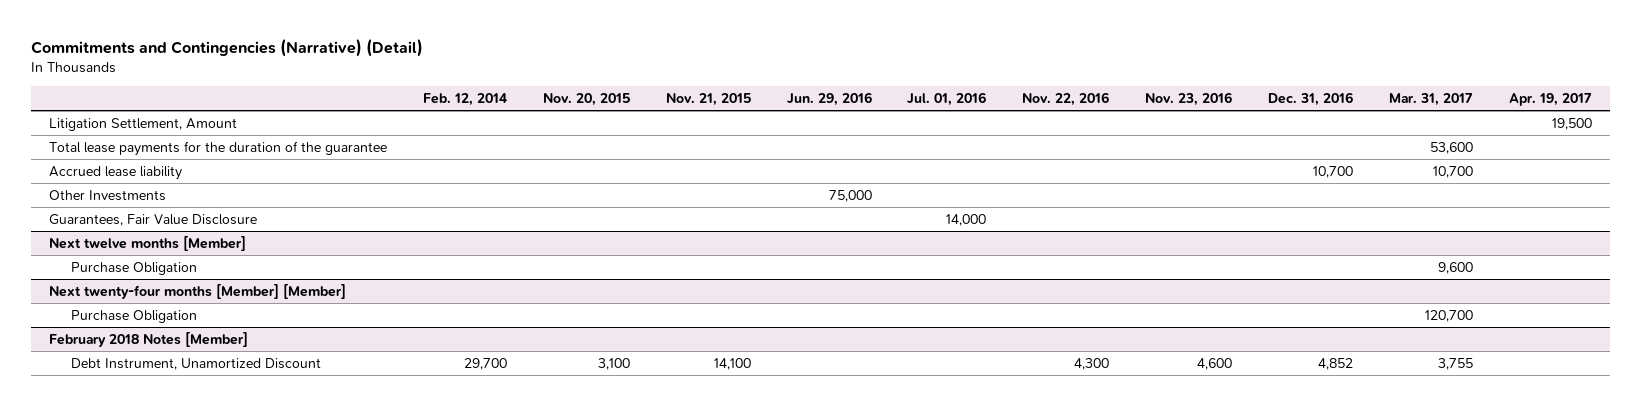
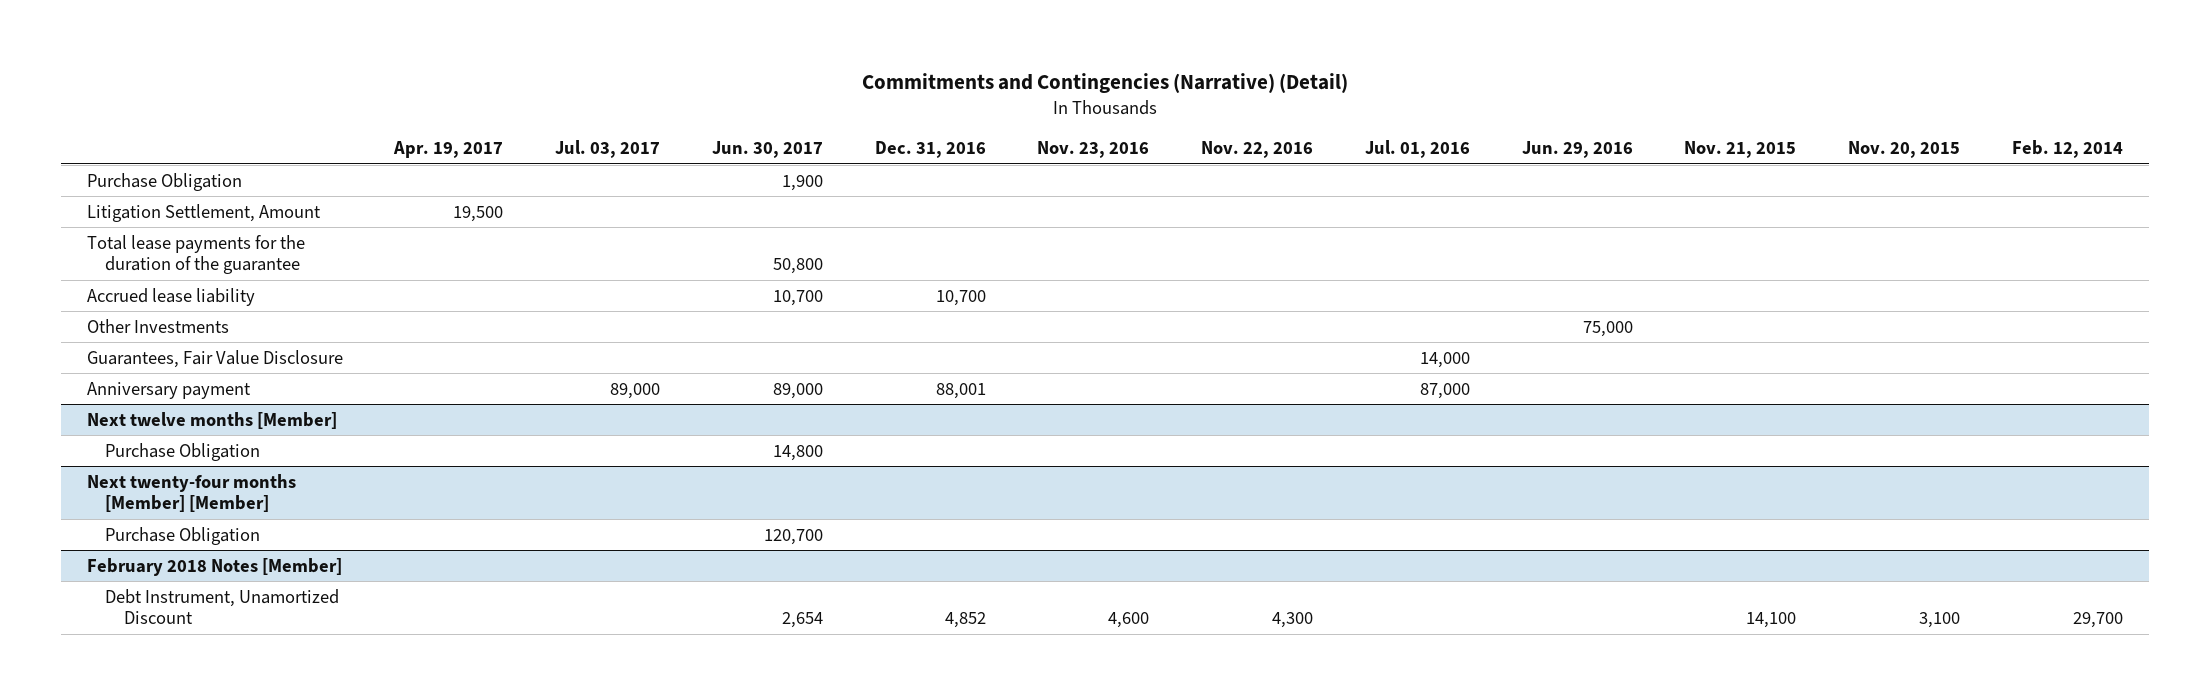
[1388,93,1473,107] Mar. 31, 2017 -> none
none -> [555,140,661,159] Jul. 03, 2017
none -> [711,141,823,159] Jun. 30, 2017
none -> [86,172,242,191] Purchase Obligation
none -> [86,381,251,399] Anniversary payment

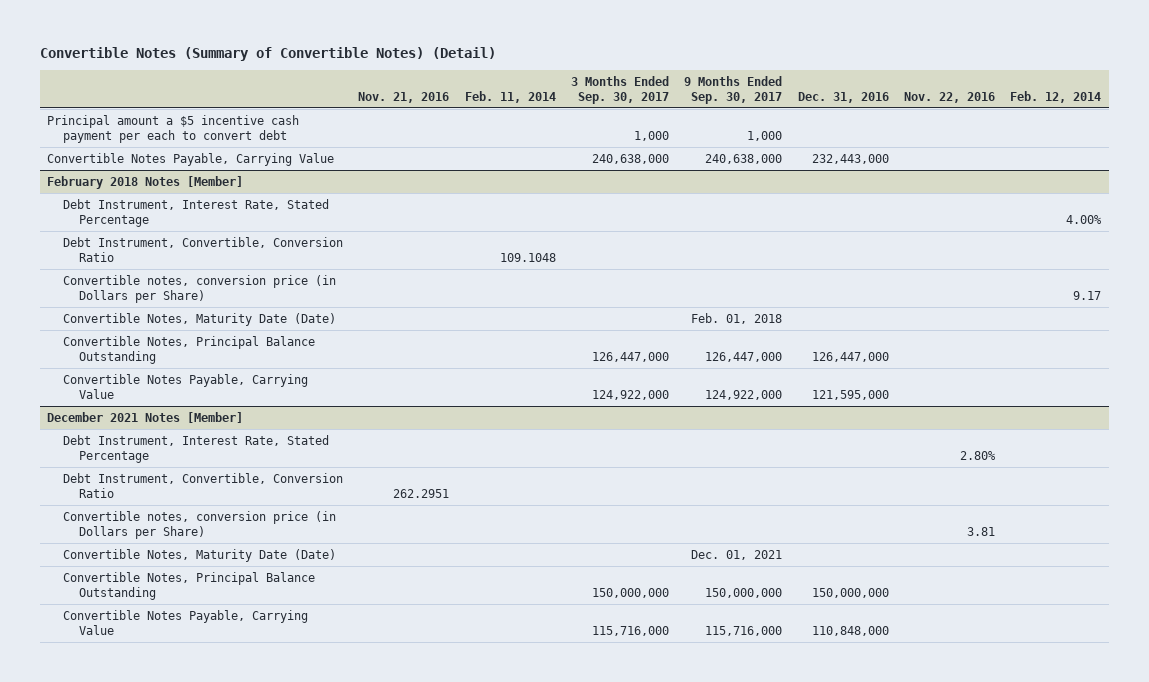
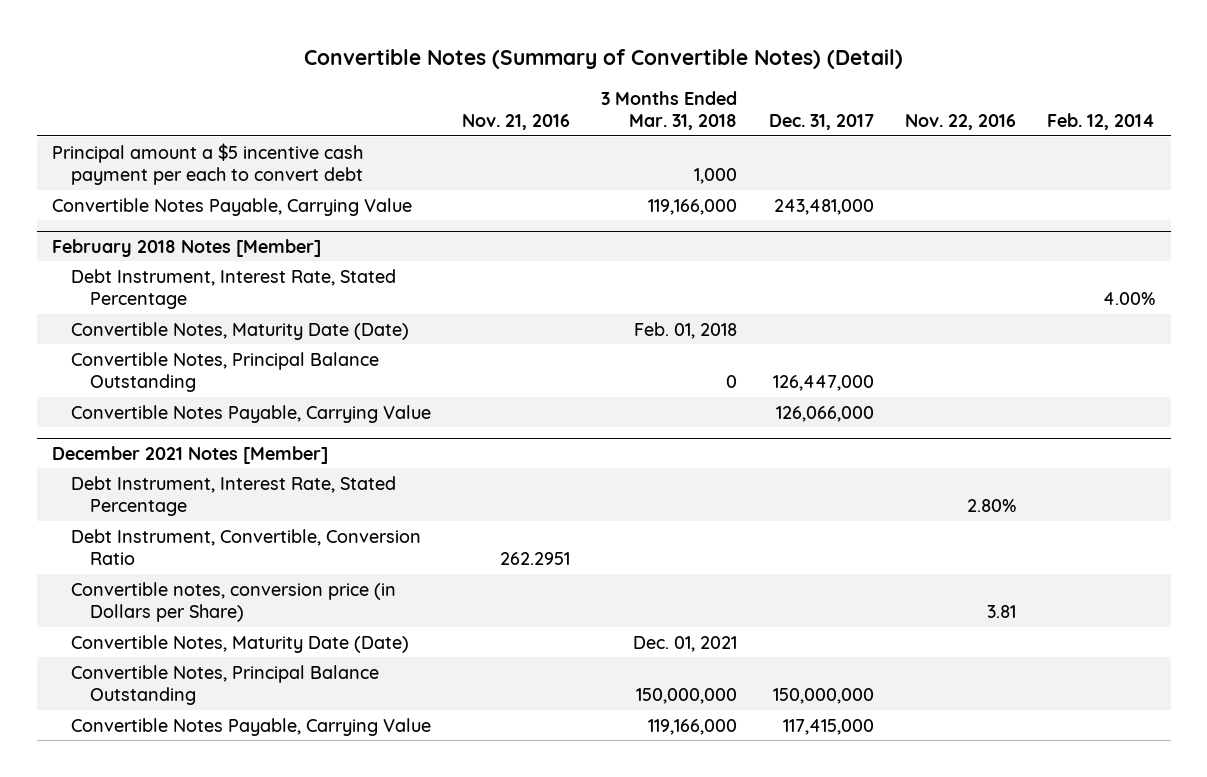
[464,90,556,103] Feb. 11, 2014 -> none
[571,75,670,104] 3 Months Ended Sep. 30, 2017 -> none
[684,75,783,104] 9 Months Ended Sep. 30, 2017 -> none
[797,91,889,103] Dec. 31, 2016 -> none
none -> [601,90,738,131] 3 Months Ended Mar. 31, 2018
none -> [768,114,874,131] Dec. 31, 2017
[63,236,344,262] Debt Instrument, Convertible, Conversion Ratio -> none
[63,274,337,303] Convertible notes, conversion price (in Dollars per Share) -> none

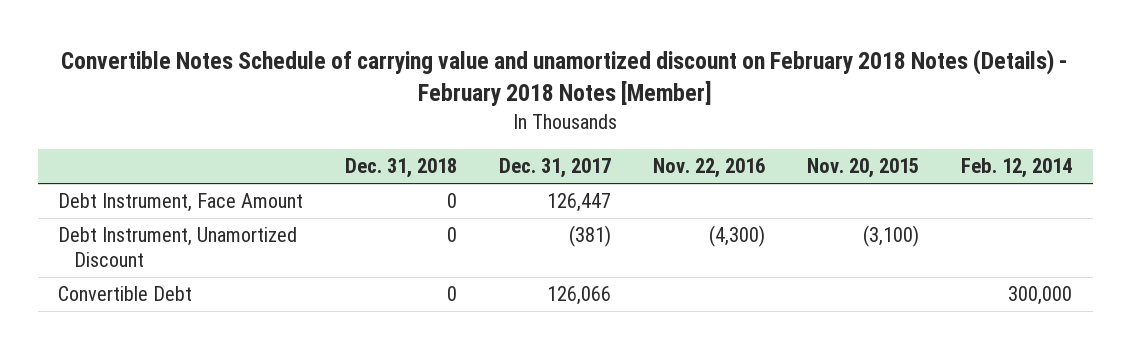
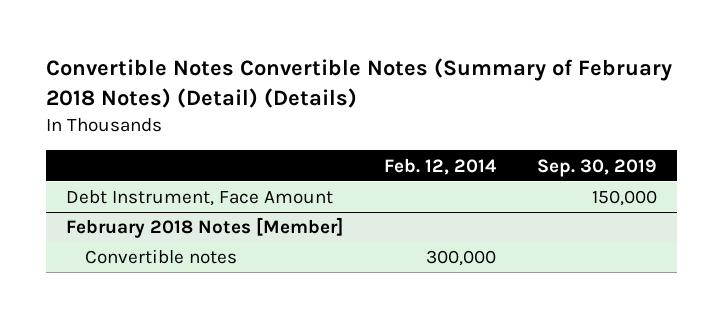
[61,49,1069,107] Convertible Notes Schedule of carrying value and unamortized discount on February 2018 Notes (Details) - February 2018 Notes [Member] -> [45,58,672,109] Convertible Notes Convertible Notes (Summary of February 2018 Notes) (Detail) (Details)
[345,158,458,179] Dec. 31, 2018 -> none
[499,158,612,179] Dec. 31, 2017 -> none
[653,158,766,179] Nov. 22, 2016 -> none
[806,158,919,179] Nov. 20, 2015 -> none
none -> [536,158,657,177] Sep. 30, 2019
[58,227,298,267] Debt Instrument, Unamortized Discount -> none
[58,286,193,302] Convertible Debt -> none
none -> [65,217,343,239] February 2018 Notes [Member]
none -> [85,249,238,265] Convertible notes

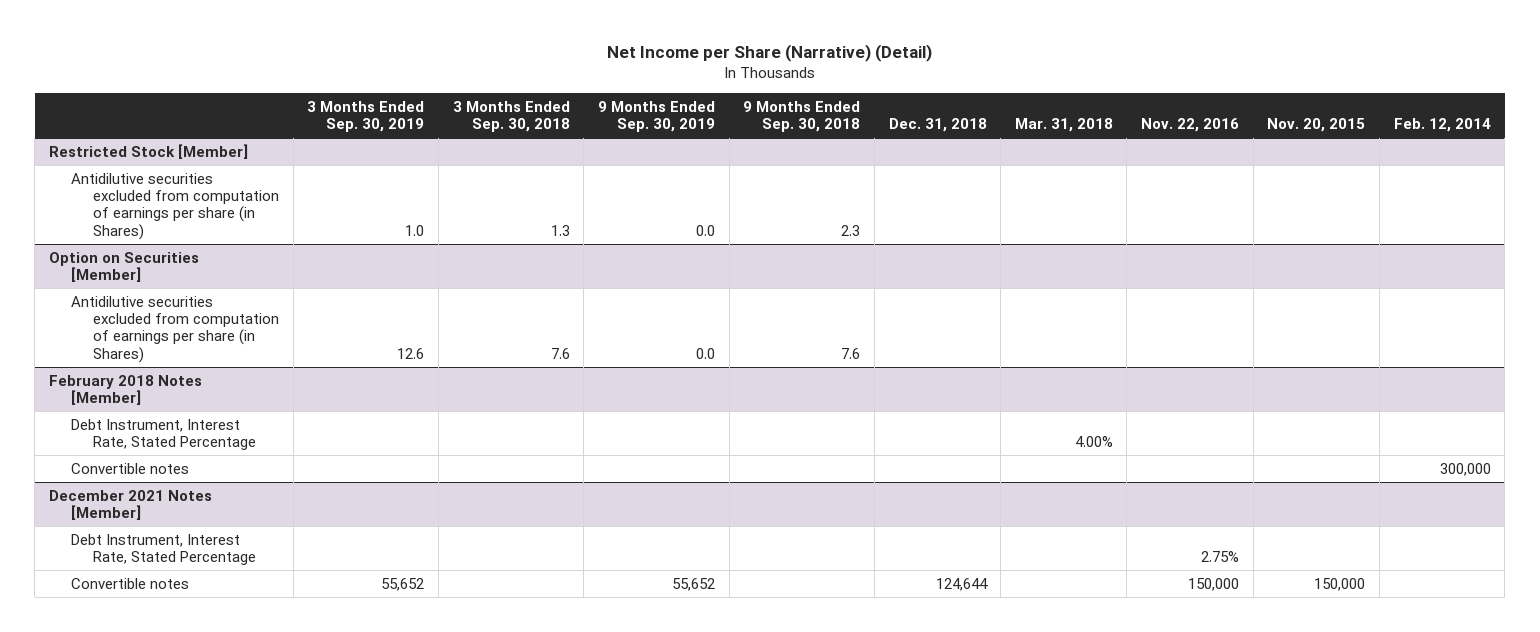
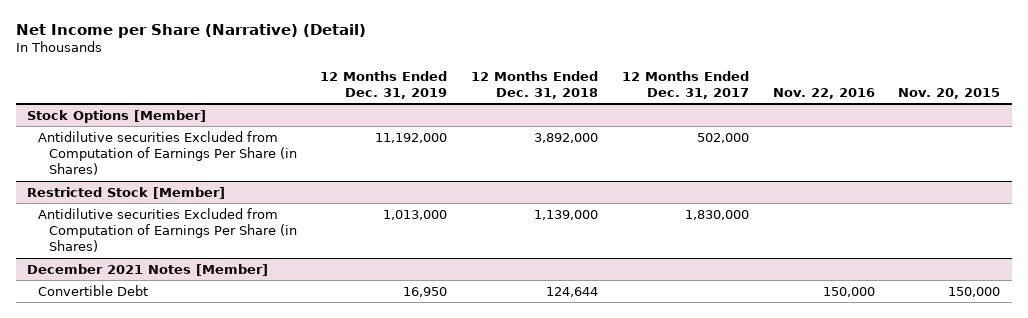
[307,100,425,133] 3 Months Ended Sep. 30, 2019 -> none
[452,100,570,133] 3 Months Ended Sep. 30, 2018 -> none
[597,100,715,133] 9 Months Ended Sep. 30, 2019 -> none
[743,100,861,133] 9 Months Ended Sep. 30, 2018 -> none
[888,118,987,133] Dec. 31, 2018 -> none
[1014,118,1113,133] Mar. 31, 2018 -> none
[1393,118,1491,133] Feb. 12, 2014 -> none
none -> [320,70,448,99] 12 Months Ended Dec. 31, 2019
none -> [471,70,599,99] 12 Months Ended Dec. 31, 2018
none -> [621,70,749,99] 12 Months Ended Dec. 31, 2017
none -> [27,109,207,123] Stock Options [Member]
none -> [38,130,297,176] Antidilutive securities Excluded from Computation of Earnings Per Share (in Shares)
[49,251,200,283] Option on Securities [Member] -> none
[71,295,280,363] Antidilutive securities excluded from computation of earnings per share (in Shares) -> none
[49,374,203,406] February 2018 Notes [Member] -> none
[71,418,257,451] Debt Instrument, Interest Rate, Stated Percentage -> none
[71,462,190,474] Convertible notes -> none
[71,172,280,240] Antidilutive securities excluded from computation of earnings per share (in Shares) -> [38,207,297,253] Antidilutive securities Excluded from Computation of Earnings Per Share (in Shares)
[71,533,257,566] Debt Instrument, Interest Rate, Stated Percentage -> none
[71,577,190,589] Convertible notes -> [38,284,149,296] Convertible Debt

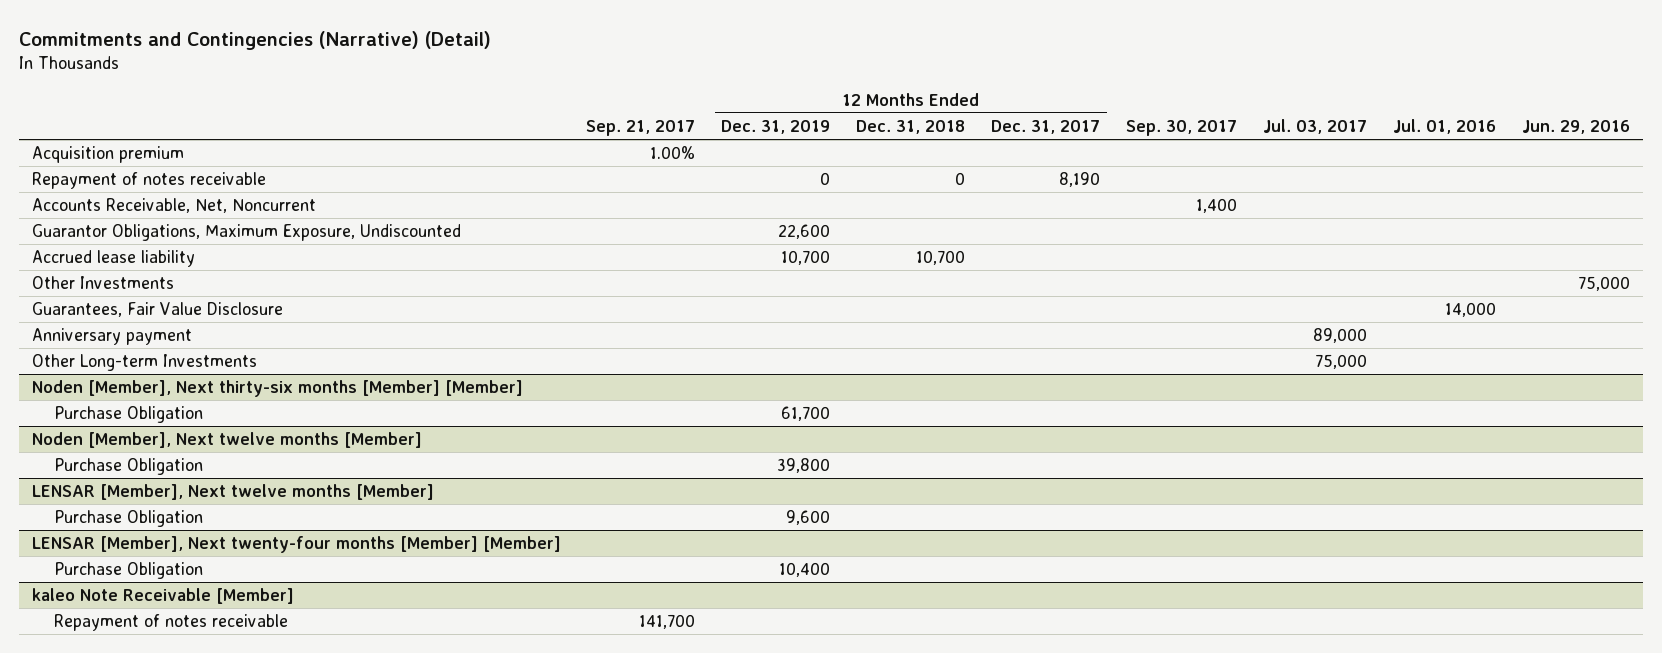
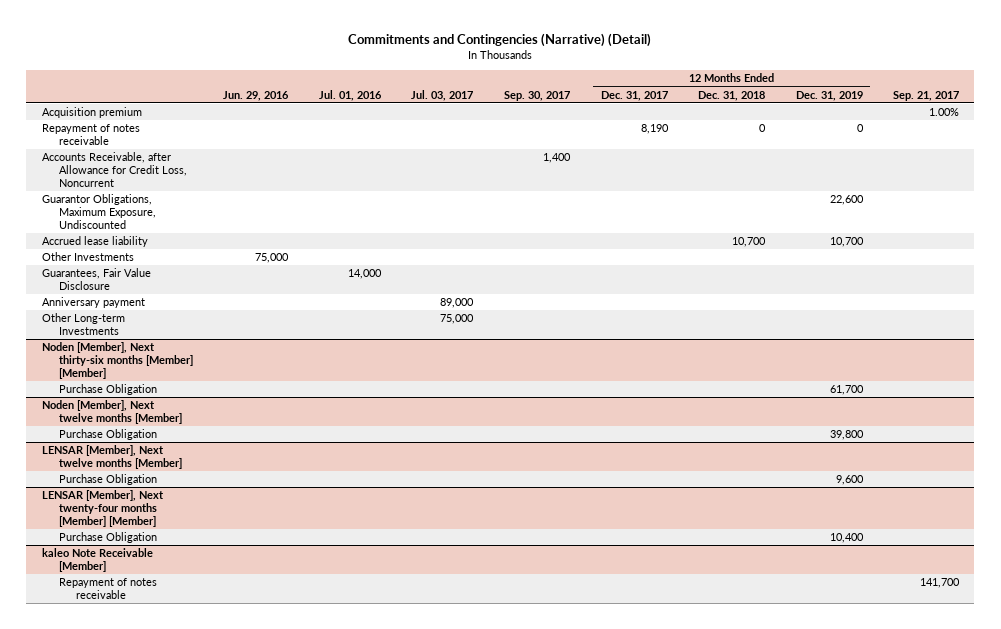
[31,198,316,214] Accounts Receivable, Net, Noncurrent -> [41,152,187,188] Accounts Receivable, after Allowance for Credit Loss, Noncurrent

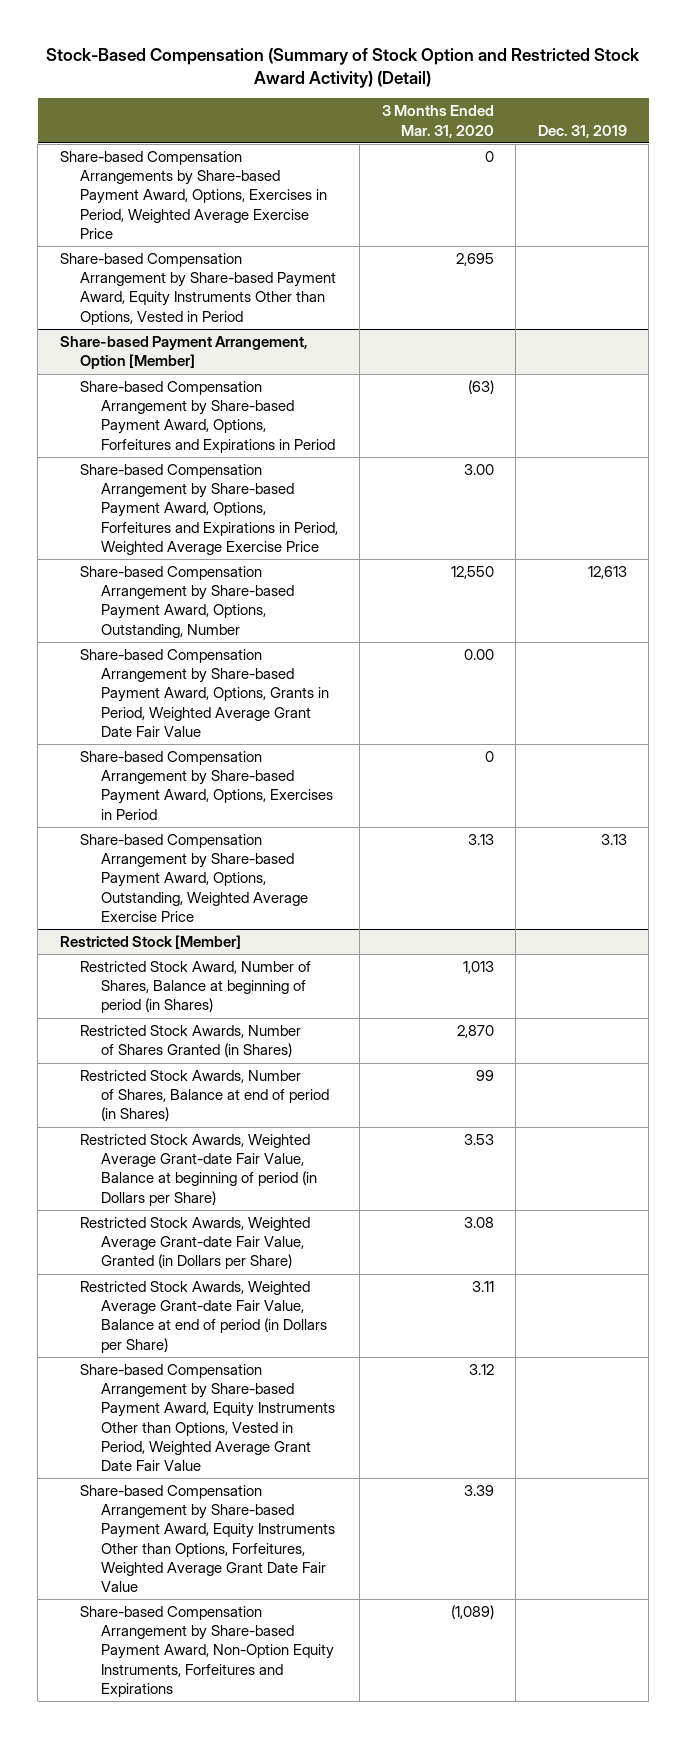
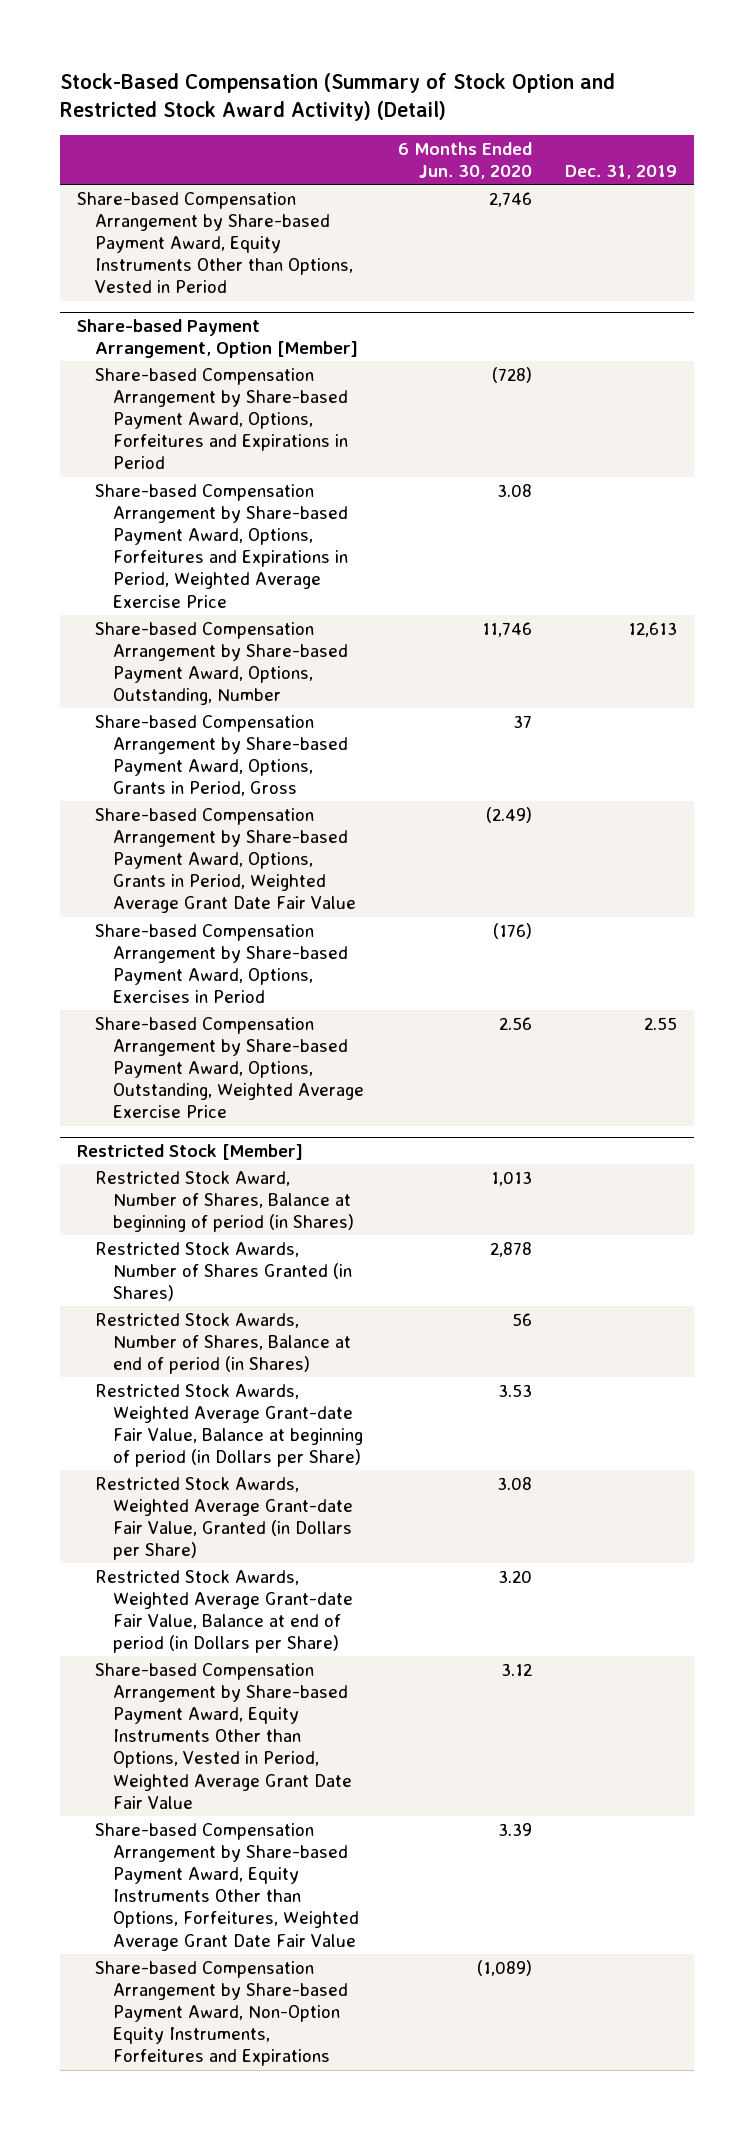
[381,105,494,138] 3 Months Ended Mar. 31, 2020 -> none
none -> [397,141,532,180] 6 Months Ended Jun. 30, 2020
[59,151,328,239] Share-based Compensation Arrangements by Share-based Payment Award, Options, Exercises in Period, Weighted Average Exercise Price -> none
none -> [95,714,349,797] Share-based Compensation Arrangement by Share-based Payment Award, Options, Grants in Period, Gross
[600,834,627,846] 3.13 -> [644,1016,678,1030] 2.55

